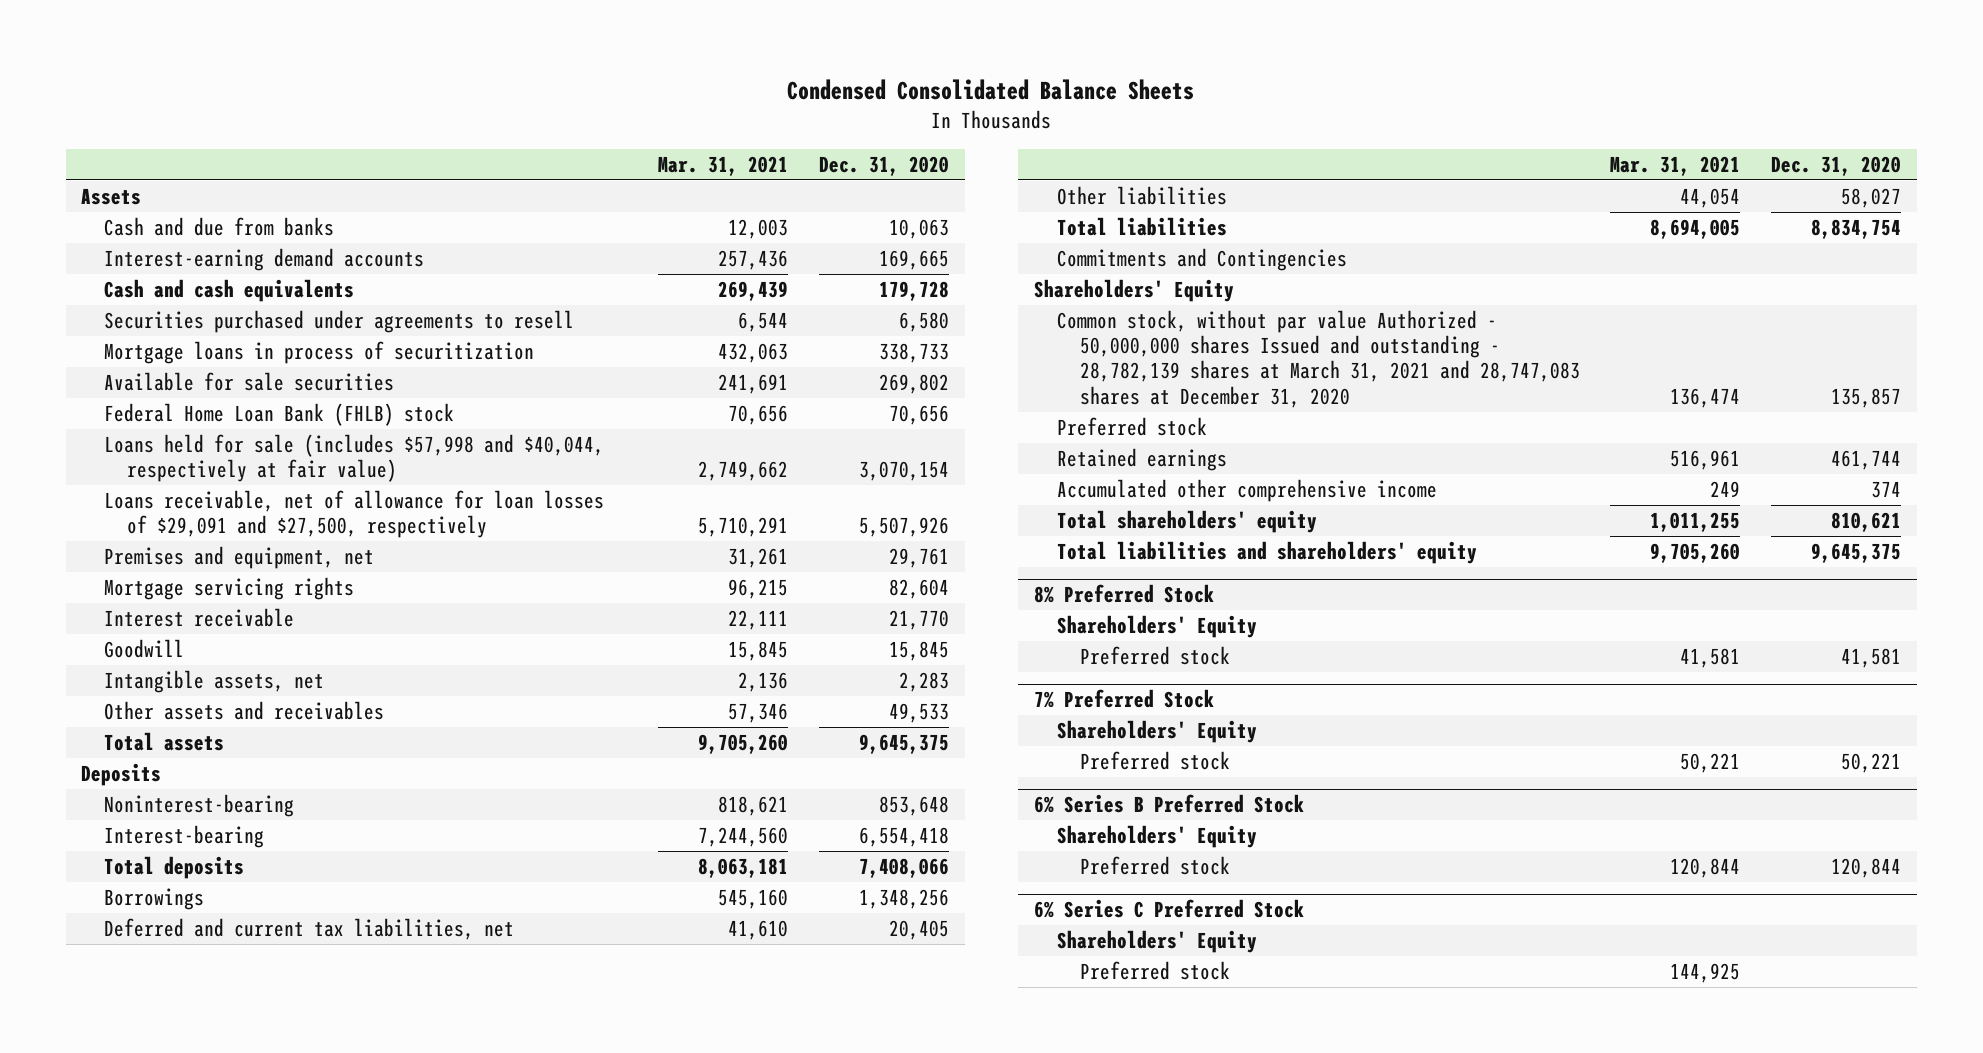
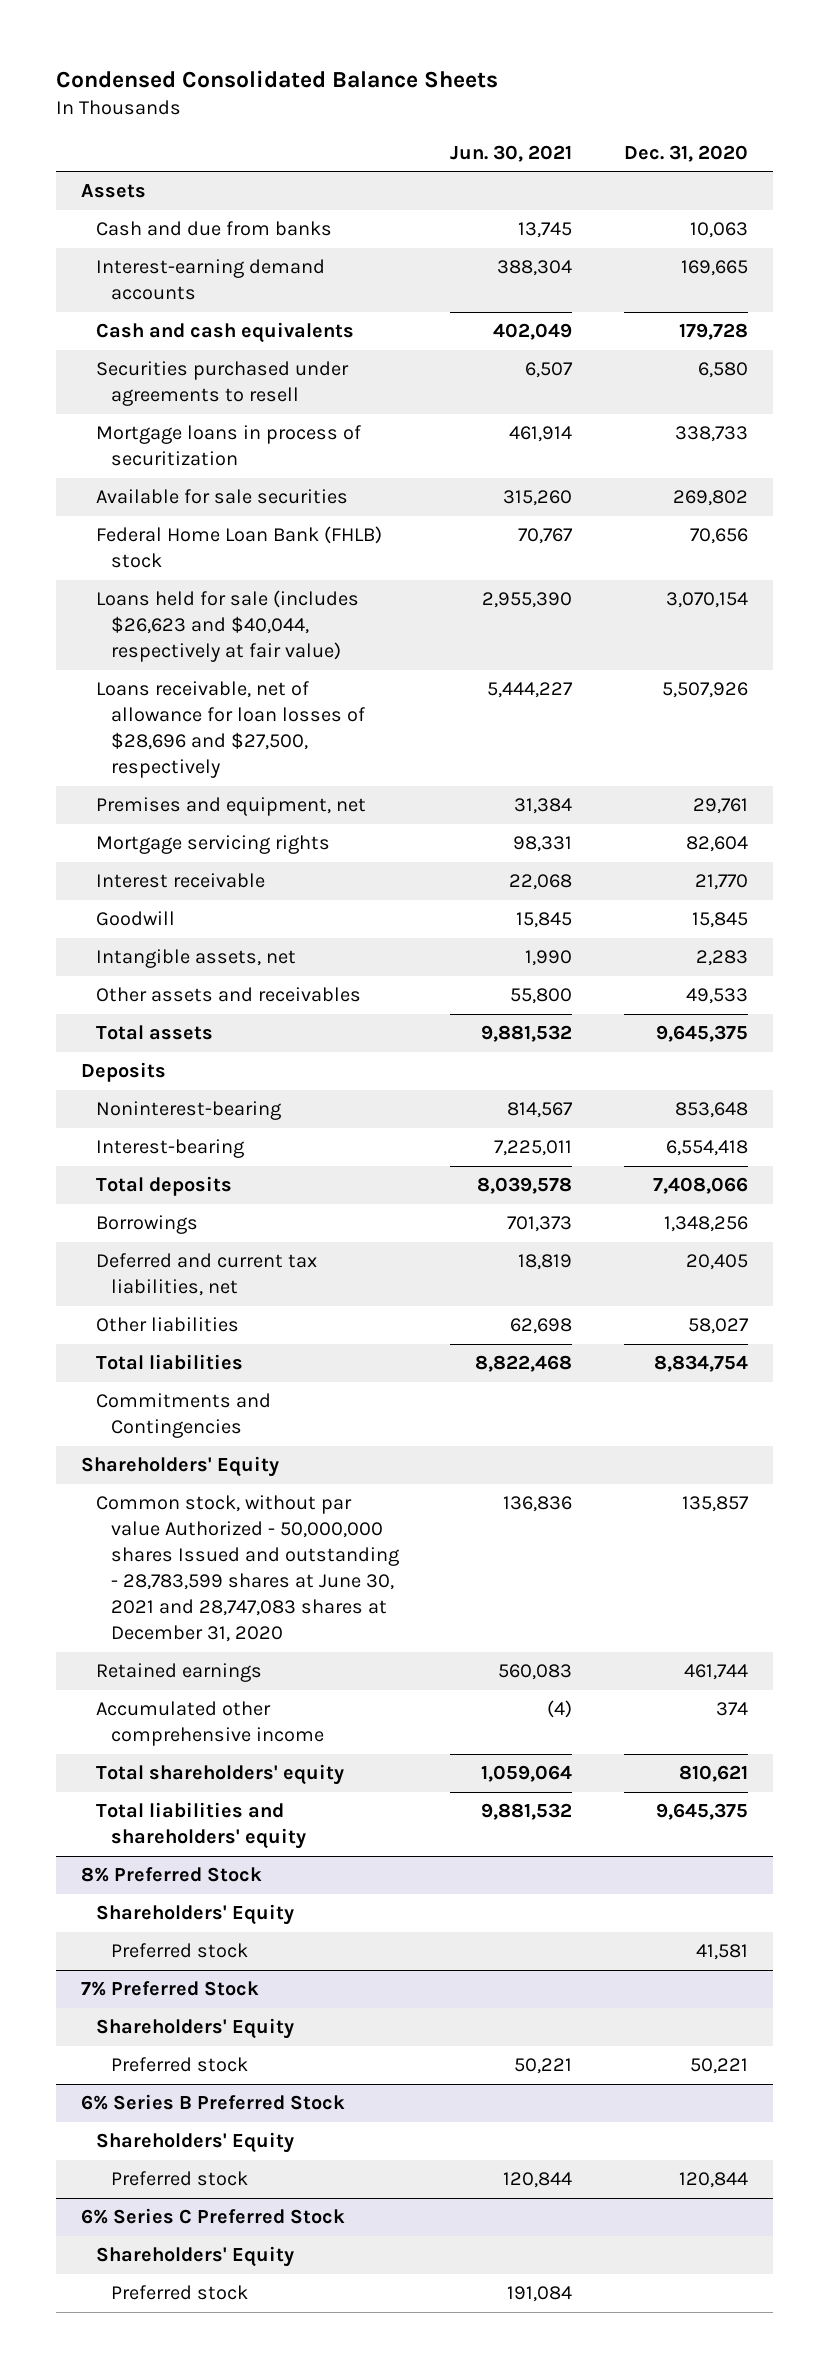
[658,156,789,177] Mar. 31, 2021 -> none
none -> [450,144,573,162] Jun. 30, 2021
[104,433,605,483] Loans held for sale (includes $57,998 and $40,044, respectively at fair value) -> [96,590,360,663] Loans held for sale (includes $26,623 and $40,044, respectively at fair value)
[104,489,605,539] Loans receivable, net of allowance for loan losses of $29,091 and $27,500, respectively -> [96,681,366,779] Loans receivable, net of allowance for loan losses of $28,696 and $27,500, respectively
[1056,416,1207,436] Preferred stock -> none
[1056,309,1580,408] Common stock, without par value Authorized - 50,000,000 shares Issued and outstanding - 28,782,139 shares at March 31, 2021 and 28,747,083 shares at December 31, 2020 -> [96,1495,400,1643] Common stock, without par value Authorized - 50,000,000 shares Issued and outstanding - 28,783,599 shares at June 30, 2021 and 28,747,083 shares at December 31, 2020

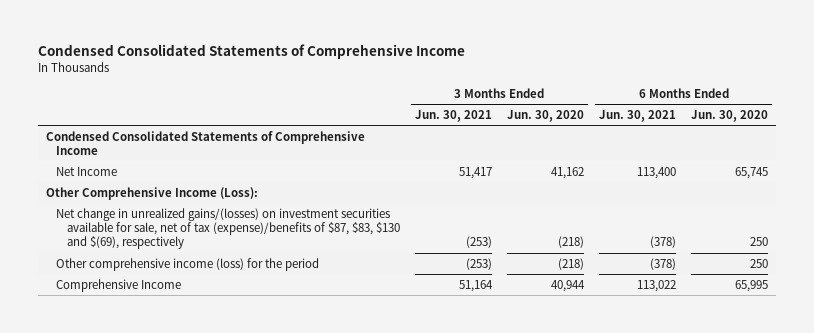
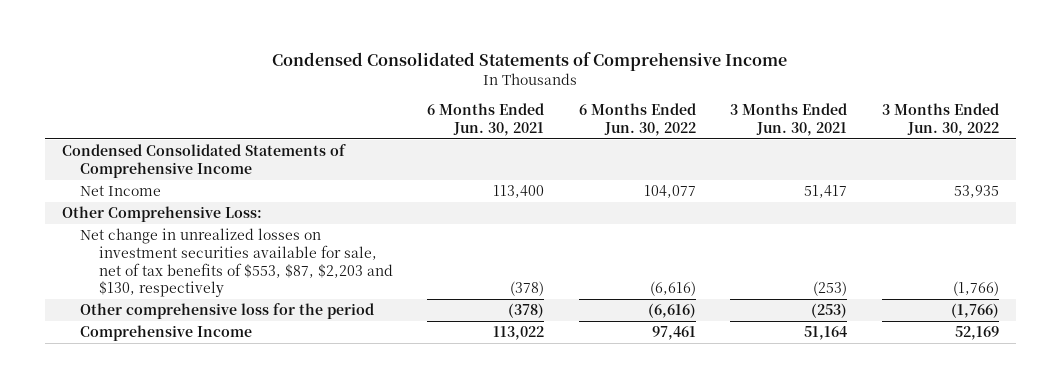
[507,110,585,123] Jun. 30, 2020 -> none
[691,110,769,123] Jun. 30, 2020 -> none
none -> [578,102,696,136] 6 Months Ended Jun. 30, 2022
none -> [881,102,999,136] 3 Months Ended Jun. 30, 2022
[45,186,258,200] Other Comprehensive Income (Loss): -> [62,205,263,222] Other Comprehensive Loss:
[56,207,400,250] Net change in unrealized gains/(losses) on investment securities available for sale, net of tax (expense)/benefits of $87, $83, $130 and $(69), respectively -> [80,227,393,298] Net change in unrealized losses on investment securities available for sale, net of tax benefits of $553, $87, $2,203 and $130, respectively
[56,257,320,271] Other comprehensive income (loss) for the period -> [80,302,375,319] Other comprehensive loss for the period

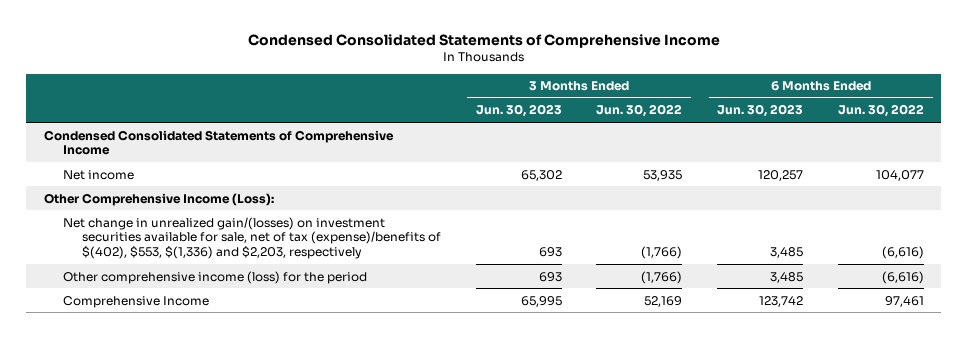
[427,102,545,136] 6 Months Ended Jun. 30, 2021 -> none
[730,102,848,136] 3 Months Ended Jun. 30, 2021 -> none
none -> [475,104,562,118] Jun. 30, 2023
none -> [717,104,804,118] Jun. 30, 2023
[80,184,162,196] Net Income -> [62,169,134,180] Net income
[62,205,263,222] Other Comprehensive Loss: -> [43,192,274,206] Other Comprehensive Income (Loss):
[80,227,393,298] Net change in unrealized losses on investment securities available for sale, net of tax benefits of $553, $87, $2,203 and $130, respectively -> [62,216,441,260] Net change in unrealized gain/(losses) on investment securities available for sale, net of tax (expense)/benefits of $(402), $553, $(1,336) and $2,203, respectively
[80,302,375,319] Other comprehensive loss for the period -> [62,270,367,284] Other comprehensive income (loss) for the period

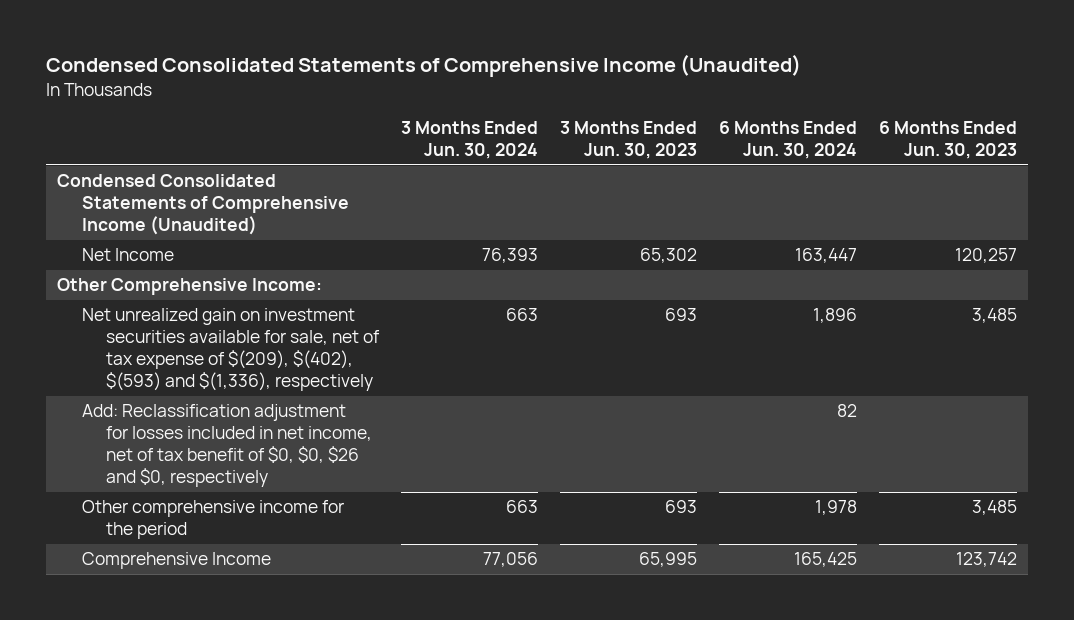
[247,34,720,49] Condensed Consolidated Statements of Comprehensive Income -> [45,54,801,78] Condensed Consolidated Statements of Comprehensive Income (Unaudited)
[596,104,683,118] Jun. 30, 2022 -> none
[837,104,924,118] Jun. 30, 2022 -> none
none -> [401,121,539,160] 3 Months Ended Jun. 30, 2024
none -> [719,121,858,160] 6 Months Ended Jun. 30, 2024
[43,129,394,156] Condensed Consolidated Statements of Comprehensive Income -> [56,174,349,236] Condensed Consolidated Statements of Comprehensive Income (Unaudited)
[62,169,134,180] Net income -> [81,248,174,262] Net Income
[43,192,274,206] Other Comprehensive Income (Loss): -> [56,278,322,296] Other Comprehensive Income:
[62,216,441,260] Net change in unrealized gain/(losses) on investment securities available for sale, net of tax (expense)/benefits of $(402), $553, $(1,336) and $2,203, respectively -> [81,308,381,392] Net unrealized gain on investment securities available for sale, net of tax expense of $(209), $(402), $(593) and $(1,336), respectively
none -> [81,404,373,488] Add: Reclassification adjustment for losses included in net income, net of tax benefit of $0, $0, $26 and $0, respectively
[62,270,367,284] Other comprehensive income (loss) for the period -> [81,500,344,540] Other comprehensive income for the period

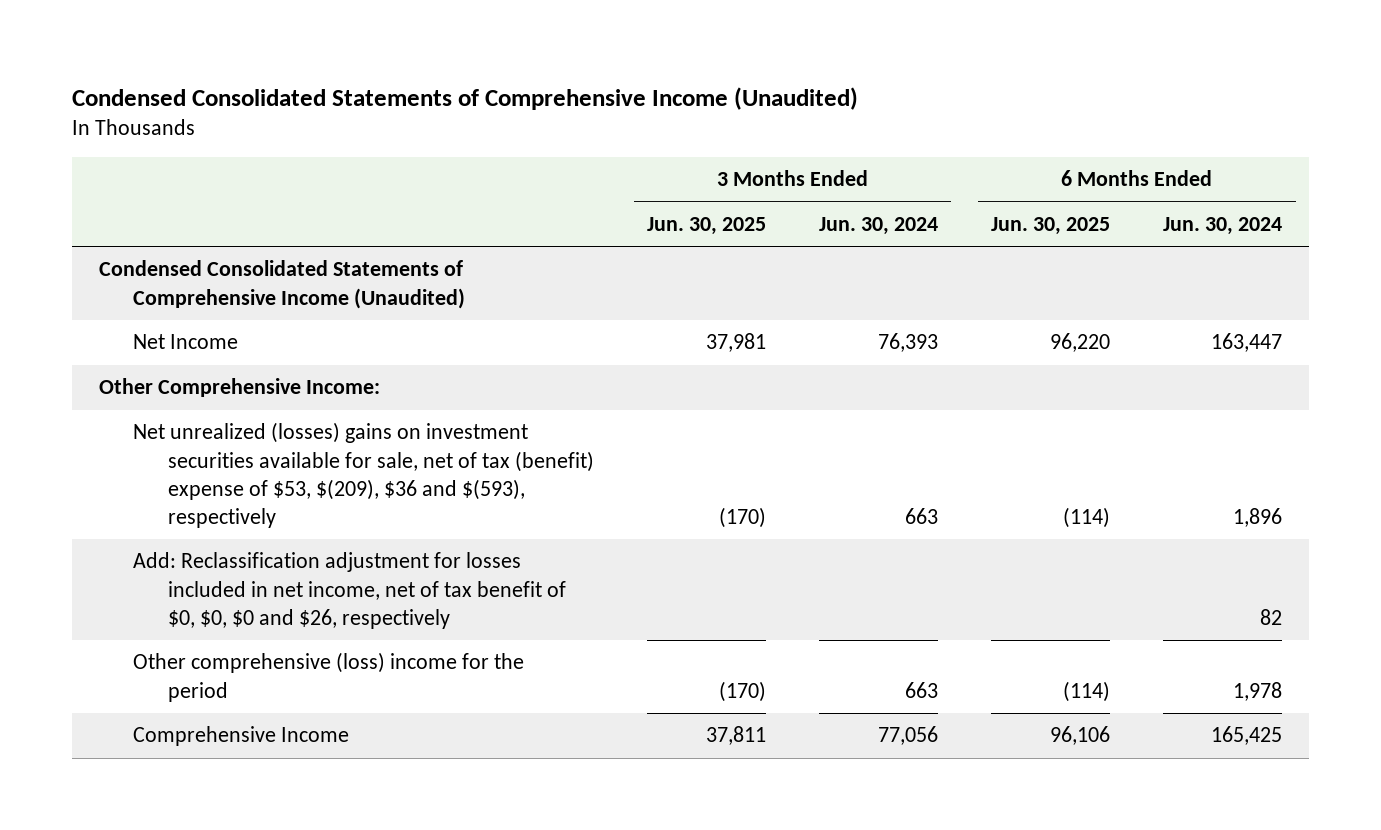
[560,121,698,160] 3 Months Ended Jun. 30, 2023 -> none
[879,121,1018,160] 6 Months Ended Jun. 30, 2023 -> none
none -> [647,216,767,235] Jun. 30, 2025
none -> [991,216,1111,235] Jun. 30, 2025
[81,308,381,392] Net unrealized gain on investment securities available for sale, net of tax expense of $(209), $(402), $(593) and $(1,336), respectively -> [133,422,594,528] Net unrealized (losses) gains on investment securities available for sale, net of tax (benefit) expense of $53, $(209), $36 and $(593), respectively
[81,404,373,488] Add: Reclassification adjustment for losses included in net income, net of tax benefit of $0, $0, $26 and $0, respectively -> [133,552,566,629] Add: Reclassification adjustment for losses included in net income, net of tax benefit of $0, $0, $0 and $26, respectively
[81,500,344,540] Other comprehensive income for the period -> [133,652,525,702] Other comprehensive (loss) income for the period

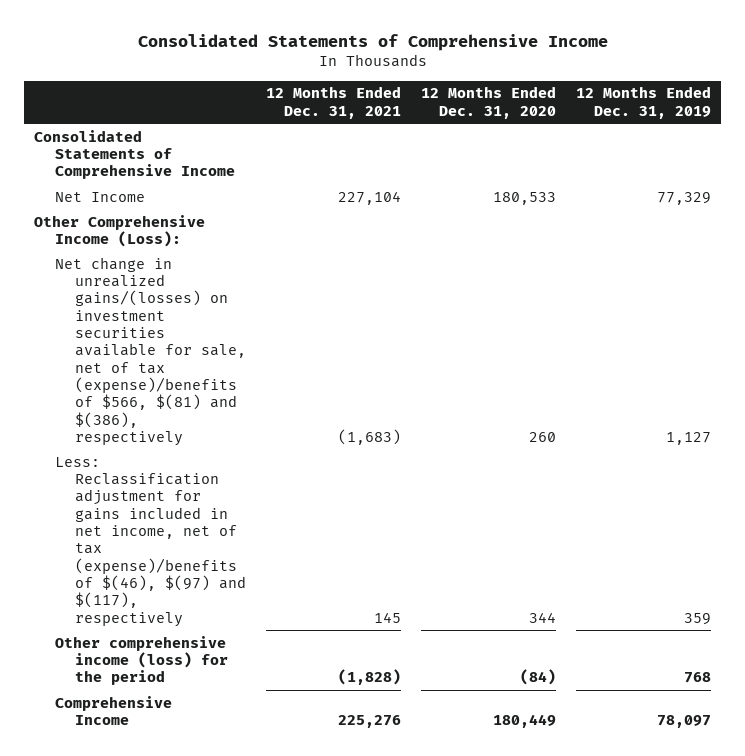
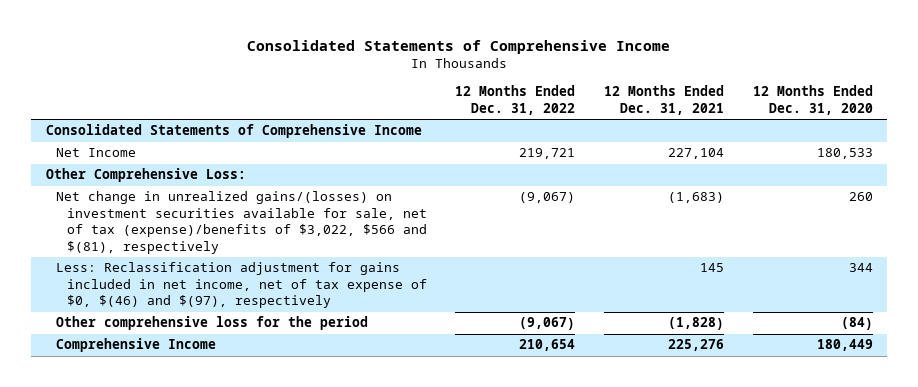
[575,86,711,119] 12 Months Ended Dec. 31, 2019 -> none
none -> [455,85,576,115] 12 Months Ended Dec. 31, 2022
[34,214,206,247] Other Comprehensive Income (Loss): -> [45,168,246,183] Other Comprehensive Loss:
[54,256,246,446] Net change in unrealized gains/(losses) on investment securities available for sale, net of tax (expense)/benefits of $566, $(81) and $(386), respectively -> [56,191,427,254] Net change in unrealized gains/(losses) on investment securities available for sale, net of tax (expense)/benefits of $3,022, $566 and $(81), respectively
[54,456,246,627] Less: Reclassification adjustment for gains included in net income, net of tax (expense)/benefits of $(46), $(97) and $(117), respectively -> [56,262,427,309] Less: Reclassification adjustment for gains included in net income, net of tax expense of $0, $(46) and $(97), respectively
[54,635,228,686] Other comprehensive income (loss) for the period -> [56,316,369,331] Other comprehensive loss for the period

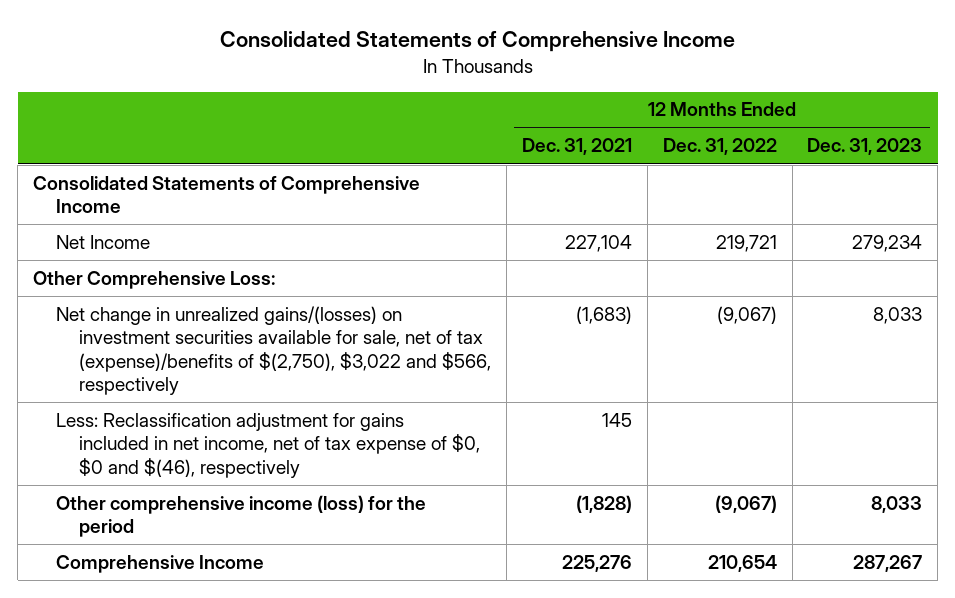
[752,85,873,115] 12 Months Ended Dec. 31, 2020 -> none
none -> [807,138,923,156] Dec. 31, 2023
[56,191,427,254] Net change in unrealized gains/(losses) on investment securities available for sale, net of tax (expense)/benefits of $3,022, $566 and $(81), respectively -> [56,305,492,396] Net change in unrealized gains/(losses) on investment securities available for sale, net of tax (expense)/benefits of $(2,750), $3,022 and $566, respectively
[56,262,427,309] Less: Reclassification adjustment for gains included in net income, net of tax expense of $0, $(46) and $(97), respectively -> [56,412,481,478] Less: Reclassification adjustment for gains included in net income, net of tax expense of $0, $0 and $(46), respectively
[56,316,369,331] Other comprehensive loss for the period -> [56,494,427,538] Other comprehensive income (loss) for the period

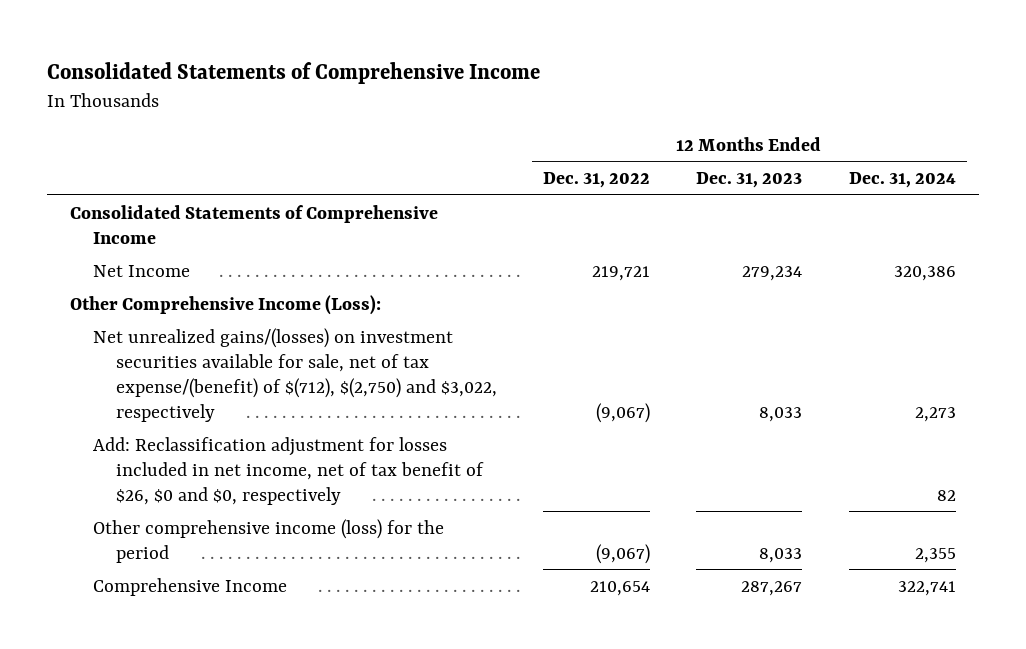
[522,138,633,156] Dec. 31, 2021 -> none
none -> [848,172,956,189] Dec. 31, 2024
[33,270,276,289] Other Comprehensive Loss: -> [70,294,382,315] Other Comprehensive Income (Loss):
[56,305,492,396] Net change in unrealized gains/(losses) on investment securities available for sale, net of tax (expense)/benefits of $(2,750), $3,022 and $566, respectively -> [93,327,498,422] Net unrealized gains/(losses) on investment securities available for sale, net of tax expense/(benefit) of $(712), $(2,750) and $3,022, respectively
[56,412,481,478] Less: Reclassification adjustment for gains included in net income, net of tax expense of $0, $0 and $(46), respectively -> [93,436,485,505] Add: Reclassification adjustment for losses included in net income, net of tax benefit of $26, $0 and $0, respectively

